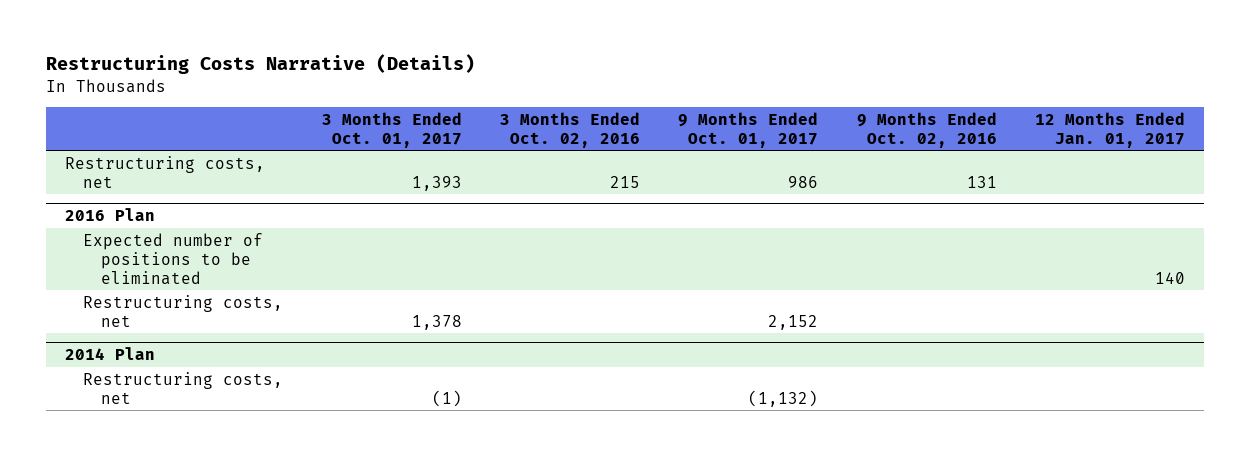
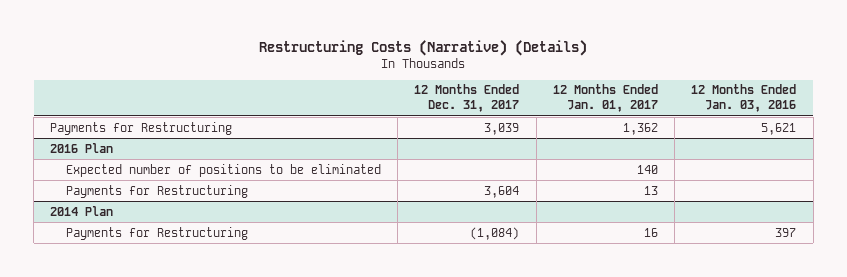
[46,54,476,75] Restructuring Costs Narrative (Details) -> [259,39,588,56] Restructuring Costs (Narrative) (Details)
[321,111,462,148] 3 Months Ended Oct. 01, 2017 -> none
[499,111,640,148] 3 Months Ended Oct. 02, 2016 -> none
[678,111,819,148] 9 Months Ended Oct. 01, 2017 -> none
[856,111,997,148] 9 Months Ended Oct. 02, 2016 -> none
none -> [414,84,520,113] 12 Months Ended Dec. 31, 2017
none -> [691,84,797,113] 12 Months Ended Jan. 03, 2016
[65,155,266,188] Restructuring costs, net -> none
none -> [50,121,233,135] Payments for Restructuring
[83,294,284,327] Restructuring costs, net -> none
none -> [66,184,249,198] Payments for Restructuring
[83,371,284,404] Restructuring costs, net -> none
none -> [66,226,249,240] Payments for Restructuring

